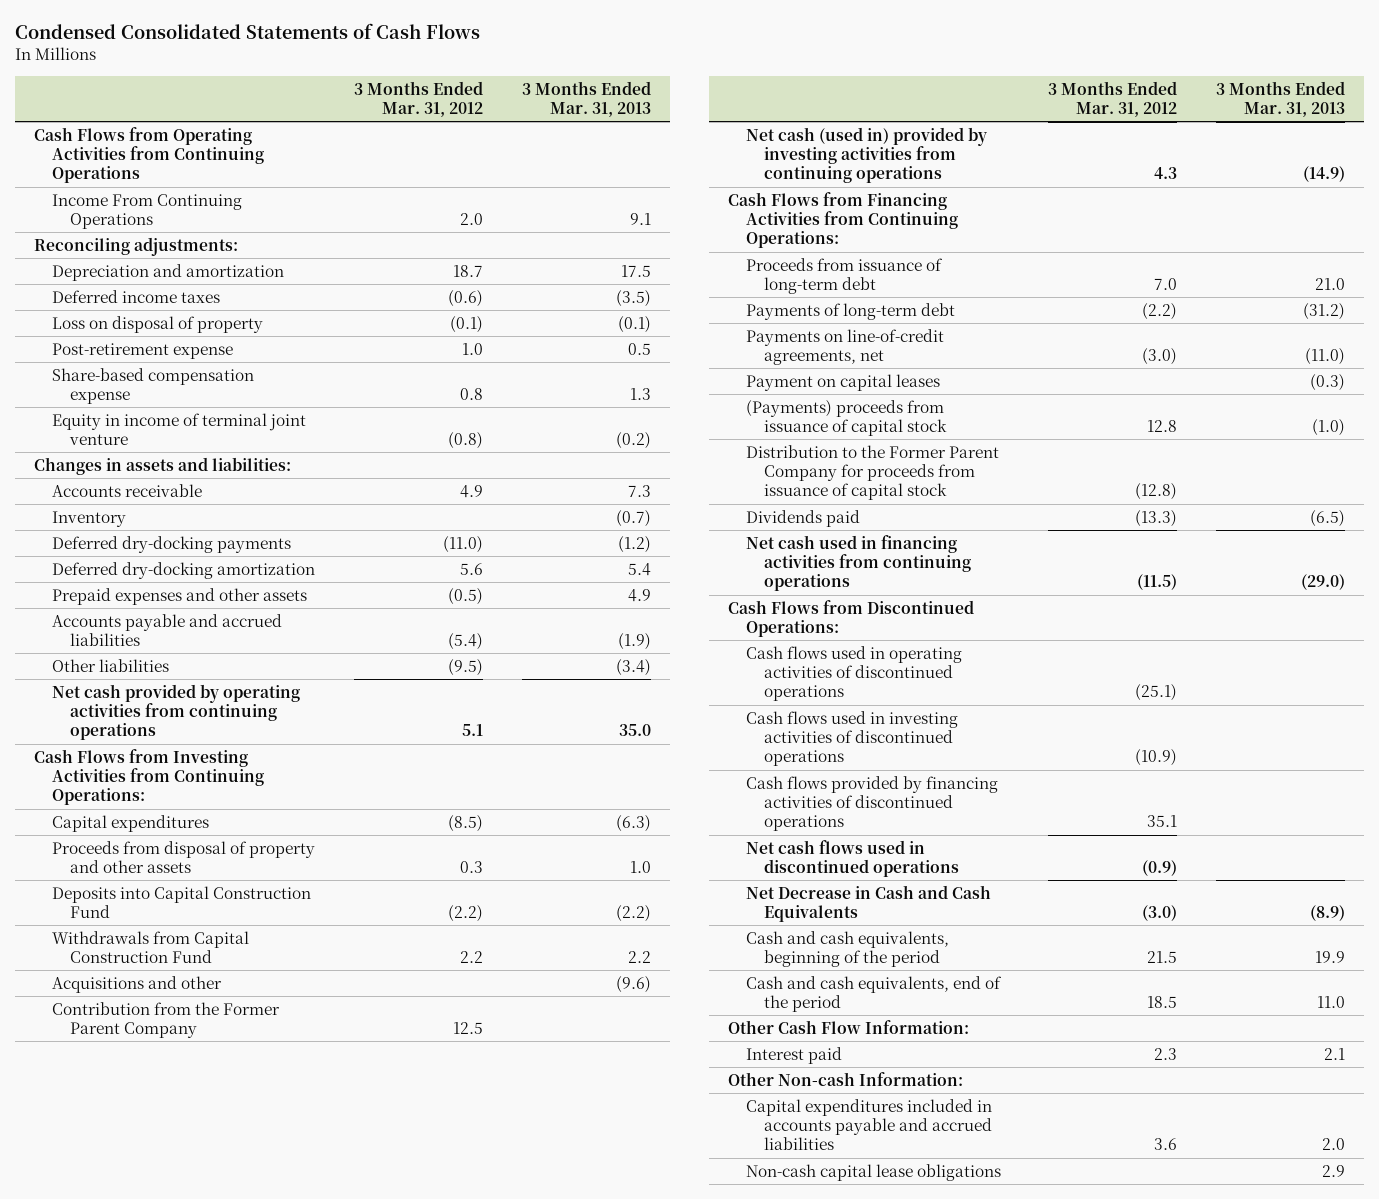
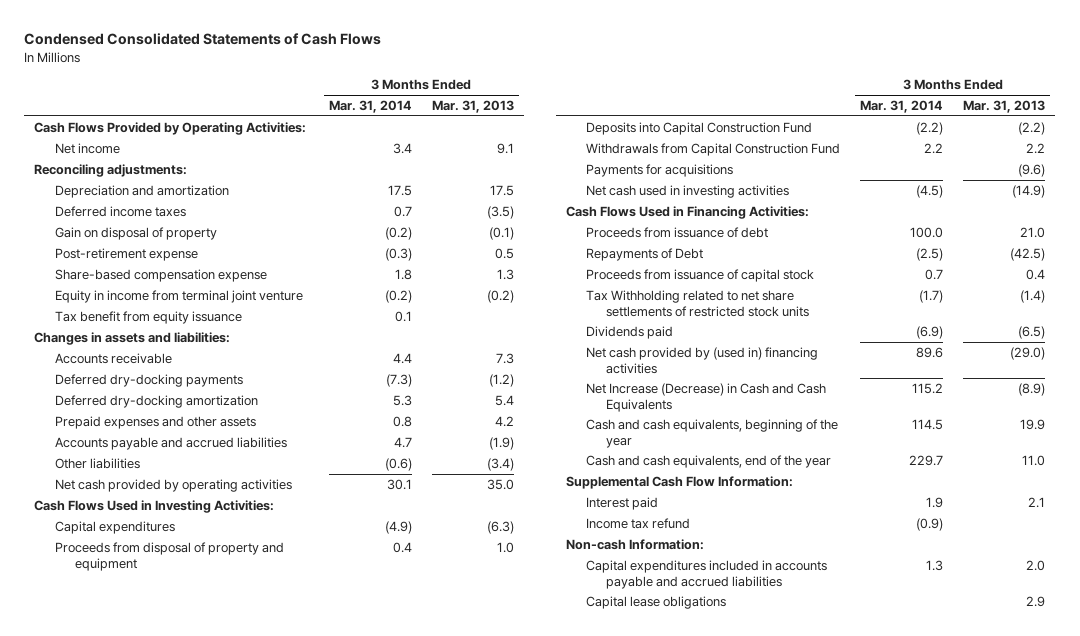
[353,80,483,117] 3 Months Ended Mar. 31, 2012 -> none
none -> [328,99,412,113] Mar. 31, 2014
[34,126,265,184] Cash Flows from Operating Activities from Continuing Operations -> [34,121,307,135] Cash Flows Provided by Operating Activities:
[52,193,243,229] Income From Continuing Operations -> [54,142,120,154] Net income
[52,315,264,333] Loss on disposal of property -> [54,226,217,240] Gain on disposal of property
[52,412,307,445] Equity in income of terminal joint venture -> [54,289,303,303] Equity in income from terminal joint venture
none -> [54,310,242,324] Tax benefit from equity issuance
[52,510,127,527] Inventory -> none
[627,588,651,602] 4.9 -> [494,415,514,427] 4.2
[52,683,301,741] Net cash provided by operating activities from continuing operations -> [54,478,292,492] Net cash provided by operating activities
[34,748,265,806] Cash Flows from Investing Activities from Continuing Operations: -> [34,499,275,513] Cash Flows Used in Investing Activities:
[52,840,316,873] Proceeds from disposal of property and other assets -> [54,541,284,571] Proceeds from disposal of property and equipment
[52,1001,281,1038] Contribution from the Former Parent Company -> none
[746,302,956,320] Payments of long-term debt -> none
[746,328,945,365] Payments on line-of-credit agreements, net -> none
[746,373,941,391] Payment on capital leases -> none
[746,444,1000,501] Distribution to the Former Parent Company for proceeds from issuance of capital stock -> none
[52,975,223,993] Acquisitions and other -> [586,163,734,177] Payments for acquisitions
[746,126,988,184] Net cash (used in) provided by investing activities from continuing operations -> [586,184,790,198] Net cash used in investing activities
[728,191,959,249] Cash Flows from Financing Activities from Continuing Operations: -> [565,205,809,219] Cash Flows Used in Financing Activities:
[746,257,944,294] Proceeds from issuance of long-term debt -> [586,226,769,238] Proceeds from issuance of debt
none -> [586,247,704,261] Repayments of Debt
[746,399,947,436] (Payments) proceeds from issuance of capital stock -> [586,268,815,282] Proceeds from issuance of capital stock
[1311,418,1345,436] (1.0) -> [1026,268,1046,280] 0.4
none -> [586,289,810,317] Tax Withholding related to net share settlements of restricted stock units
[728,599,975,637] Cash Flows from Discontinued Operations: -> none
[746,645,963,702] Cash flows used in operating activities of discontinued operations -> none
[746,710,959,767] Cash flows used in investing activities of discontinued operations -> none
[746,775,999,832] Cash flows provided by financing activities of discontinued operations -> none
[746,839,959,877] Net cash flows used in discontinued operations -> none
[746,534,971,592] Net cash used in financing activities from continuing operations -> [586,346,819,374] Net cash provided by (used in) financing activities
[746,884,992,922] Net Decrease in Cash and Cash Equivalents -> [586,382,827,412] Net Increase (Decrease) in Cash and Cash Equivalents
[746,930,950,967] Cash and cash equivalents, beginning of the period -> [586,418,839,448] Cash and cash equivalents, beginning of the year
[746,975,1003,1012] Cash and cash equivalents, end of the period -> [586,454,832,468] Cash and cash equivalents, end of the year
[728,1019,970,1034] Other Cash Flow Information: -> [565,475,793,489] Supplemental Cash Flow Information:
none -> [586,517,691,529] Income tax refund
[728,1071,964,1086] Other Non-cash Information: -> [565,538,704,550] Non-cash Information:
[746,1163,1002,1181] Non-cash capital lease obligations -> [586,595,727,609] Capital lease obligations

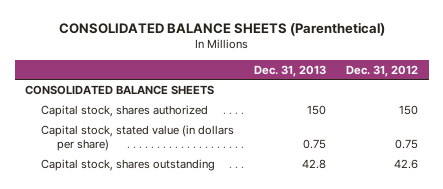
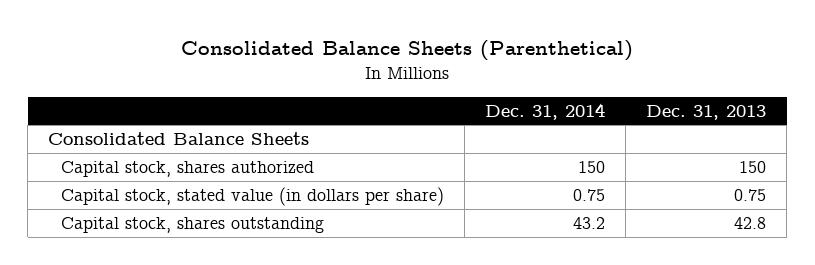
[58,21,385,36] CONSOLIDATED BALANCE SHEETS (Parenthetical) -> [181,40,634,62] Consolidated Balance Sheets (Parenthetical)
[346,64,419,77] Dec. 31, 2012 -> none
none -> [485,102,606,120] Dec. 31, 2014
[24,84,214,95] CONSOLIDATED BALANCE SHEETS -> [48,131,310,145] Consolidated Balance Sheets

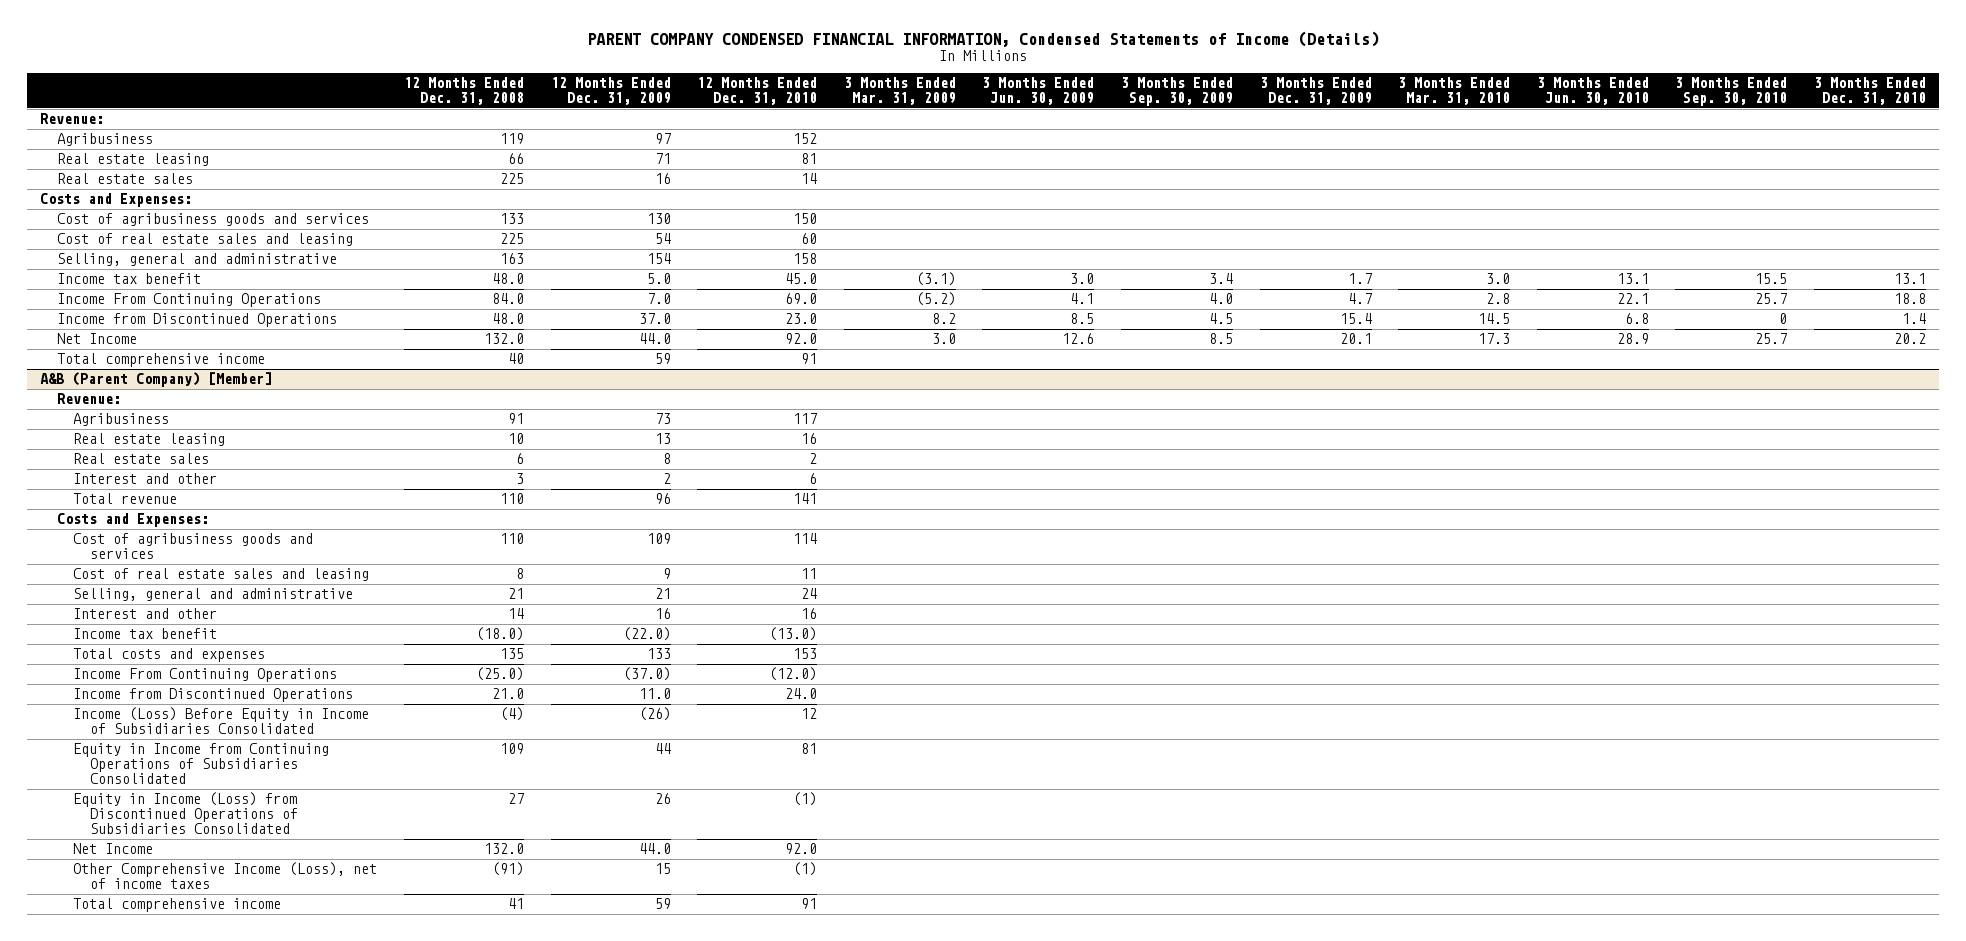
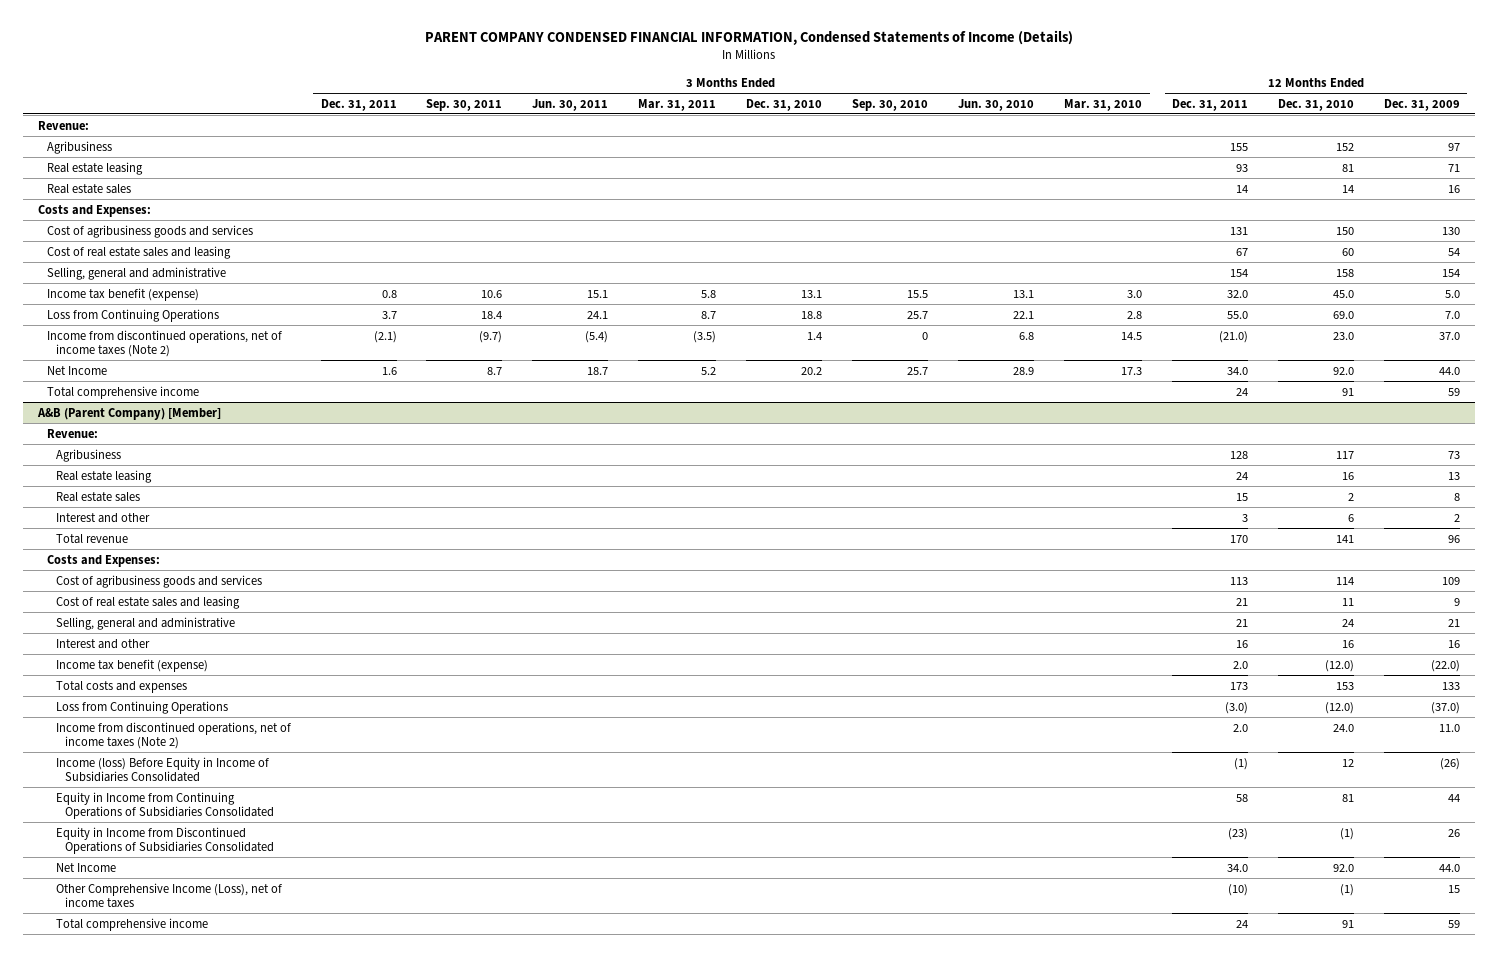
[403,77,524,106] 12 Months Ended Dec. 31, 2008 -> none
[843,77,956,106] 3 Months Ended Mar. 31, 2009 -> none
[982,77,1095,106] 3 Months Ended Jun. 30, 2009 -> none
[1121,77,1234,107] 3 Months Ended Sep. 30, 2009 -> none
[1259,77,1372,106] 3 Months Ended Dec. 31, 2009 -> none
none -> [320,98,397,111] Dec. 31, 2011
none -> [426,98,503,111] Sep. 30, 2011
none -> [532,98,609,111] Jun. 30, 2011
none -> [638,98,717,111] Mar. 31, 2011
none -> [1172,98,1249,111] Dec. 31, 2011
[56,273,201,285] Income tax benefit -> [46,287,199,301] Income tax benefit (expense)
[56,293,321,308] Income From Continuing Operations -> [46,308,219,322] Loss from Continuing Operations
[56,313,337,328] Income from Discontinued Operations -> [46,329,282,358] Income from discontinued operations, net of income taxes (Note 2)
[73,628,218,640] Income tax benefit -> [55,658,208,672] Income tax benefit (expense)
[769,627,818,642] (13.0) -> [1324,659,1354,672] (12.0)
[73,668,338,683] Income From Continuing Operations -> [55,700,228,714] Loss from Continuing Operations
[73,688,354,703] Income from Discontinued Operations -> [55,721,291,750] Income from discontinued operations, net of income taxes (Note 2)
[73,707,370,735] Income (Loss) Before Equity in Income of Subsidiaries Consolidated -> [55,756,269,783] Income (loss) Before Equity in Income of Subsidiaries Consolidated
[73,792,299,835] Equity in Income (Loss) from Discontinued Operations of Subsidiaries Consolidated -> [55,826,274,855] Equity in Income from Discontinued Operations of Subsidiaries Consolidated

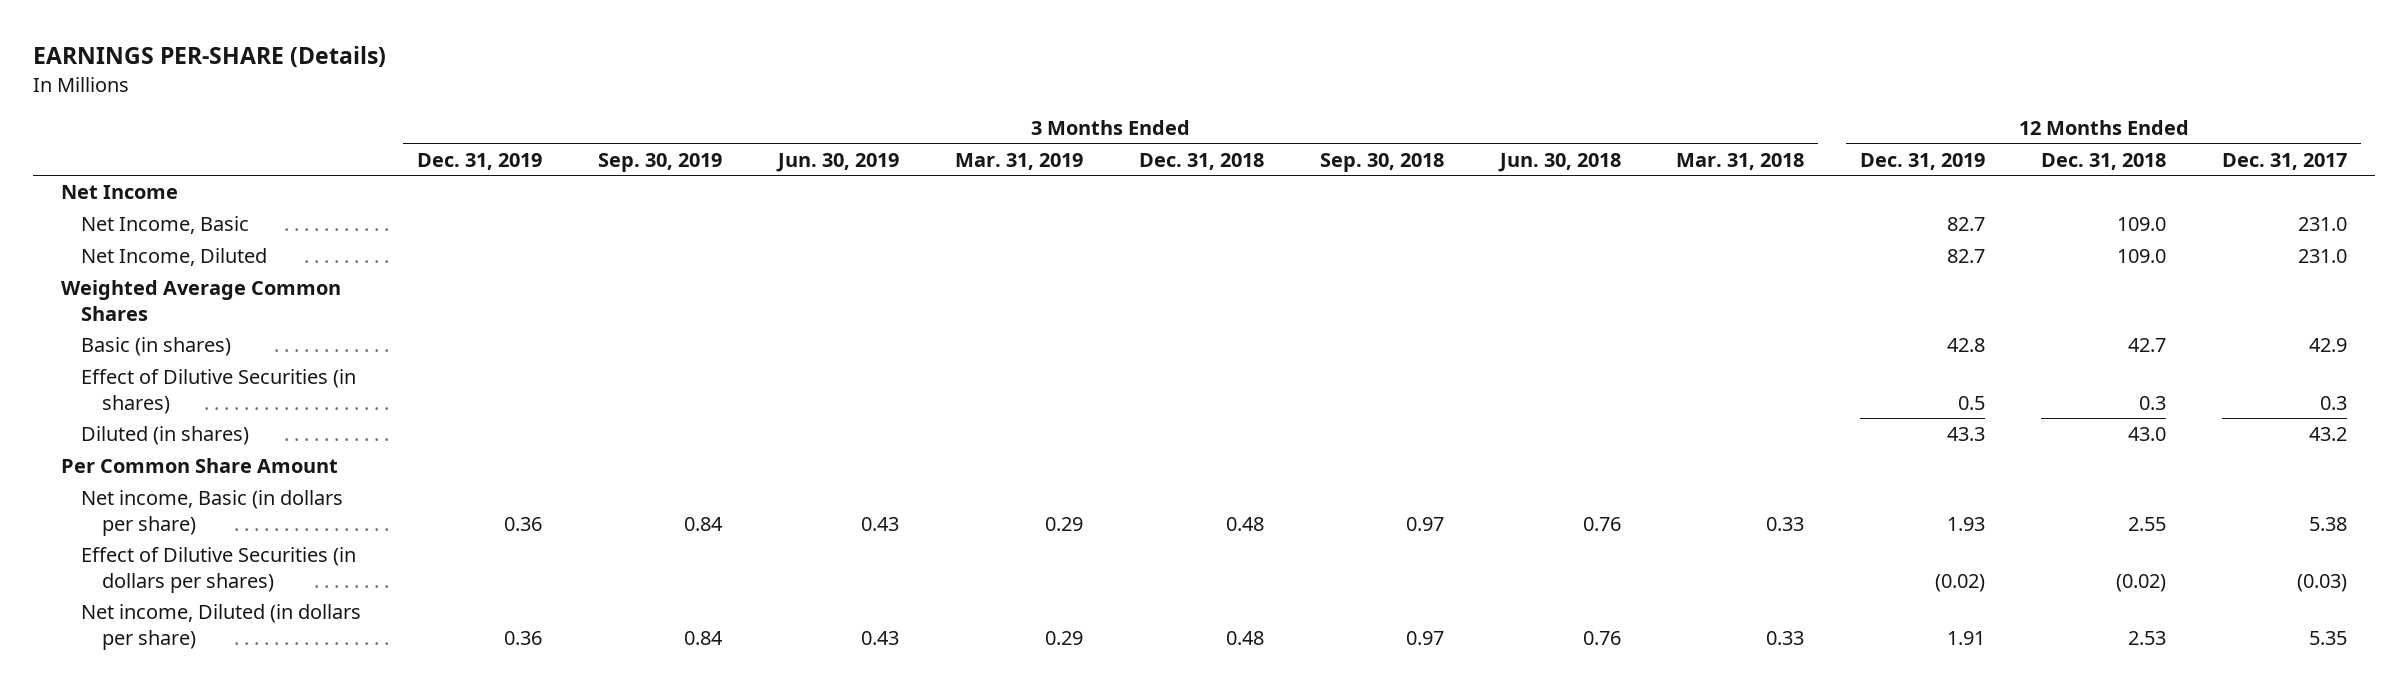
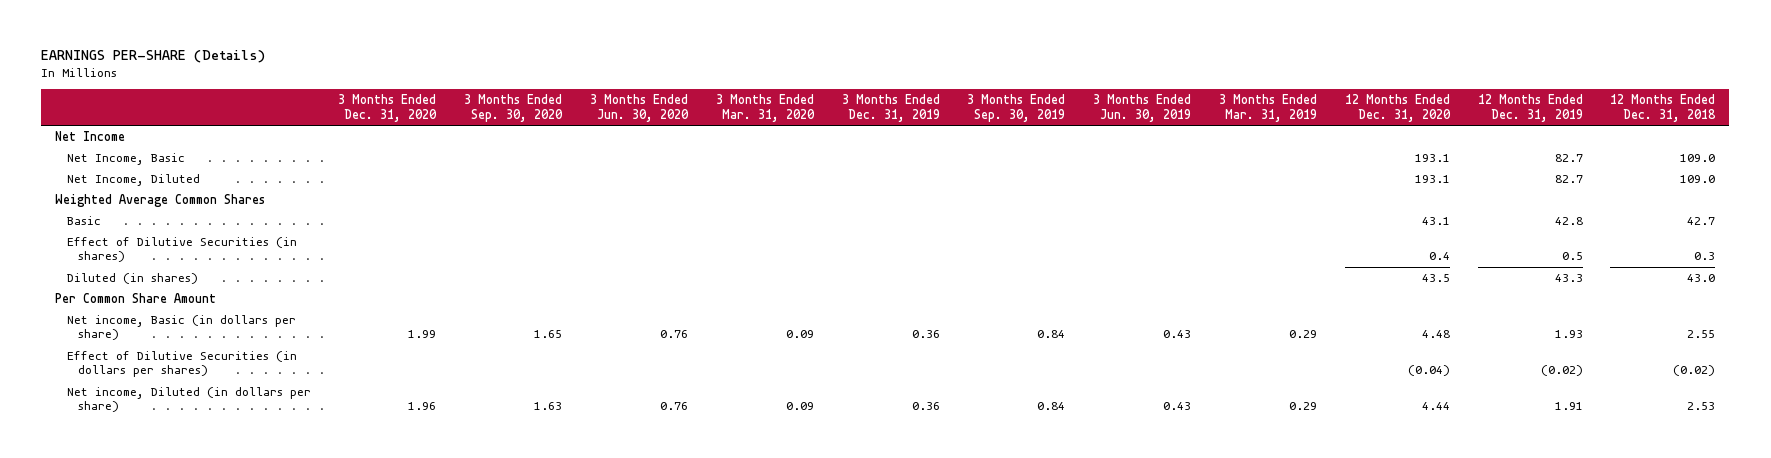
[1138,152,1264,170] Dec. 31, 2018 -> none
[1319,152,1444,172] Sep. 30, 2018 -> none
[1497,152,1621,172] Jun. 30, 2018 -> none
[1676,152,1805,170] Mar. 31, 2018 -> none
[2221,152,2347,170] Dec. 31, 2017 -> none
none -> [338,94,438,122] 3 Months Ended Dec. 31, 2020
none -> [464,94,564,122] 3 Months Ended Sep. 30, 2020
none -> [590,94,690,122] 3 Months Ended Jun. 30, 2020
none -> [715,94,815,122] 3 Months Ended Mar. 31, 2020
none -> [1344,94,1451,122] 12 Months Ended Dec. 31, 2020
[81,337,232,357] Basic (in shares) -> [66,215,101,225] Basic

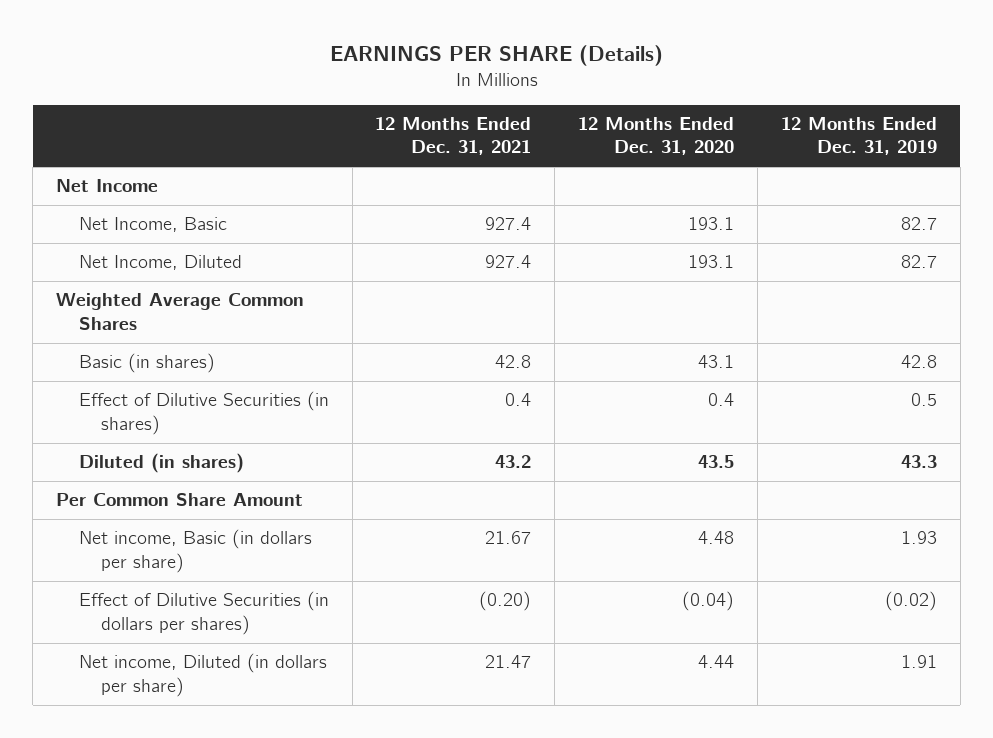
[41,50,266,64] EARNINGS PER-SHARE (Details) -> [329,45,663,67] EARNINGS PER SHARE (Details)
[338,94,438,122] 3 Months Ended Dec. 31, 2020 -> none
[464,94,564,122] 3 Months Ended Sep. 30, 2020 -> none
[590,94,690,122] 3 Months Ended Jun. 30, 2020 -> none
[715,94,815,122] 3 Months Ended Mar. 31, 2020 -> none
[841,94,940,122] 3 Months Ended Dec. 31, 2019 -> none
[967,94,1066,122] 3 Months Ended Sep. 30, 2019 -> none
[1093,94,1192,122] 3 Months Ended Jun. 30, 2019 -> none
[1219,94,1318,122] 3 Months Ended Mar. 31, 2019 -> none
[1610,94,1717,122] 12 Months Ended Dec. 31, 2018 -> none
none -> [375,116,532,156] 12 Months Ended Dec. 31, 2021
[66,215,101,225] Basic -> [78,353,215,374] Basic (in shares)

